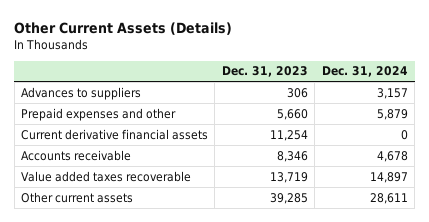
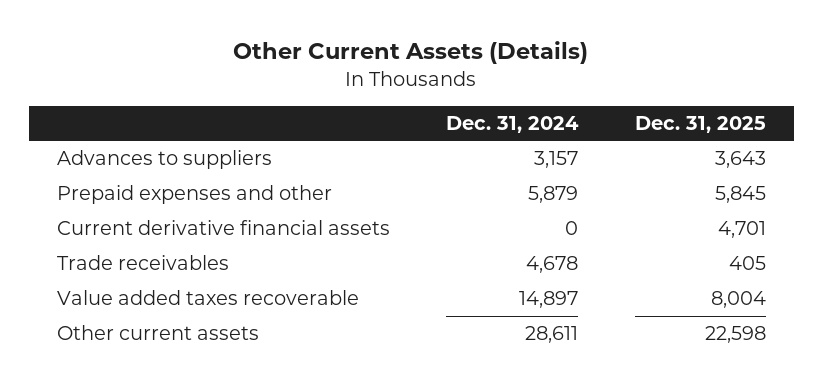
[221,66,308,78] Dec. 31, 2023 -> none
none -> [634,115,766,133] Dec. 31, 2025
[21,149,132,161] Accounts receivable -> [57,255,230,271] Trade receivables

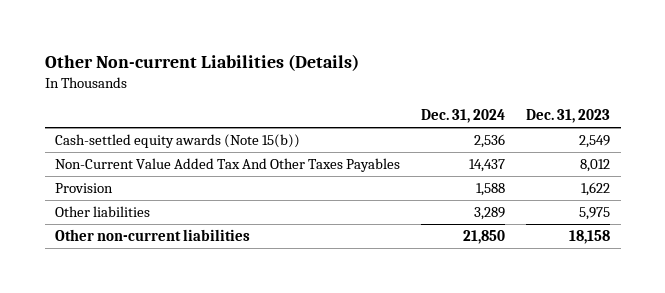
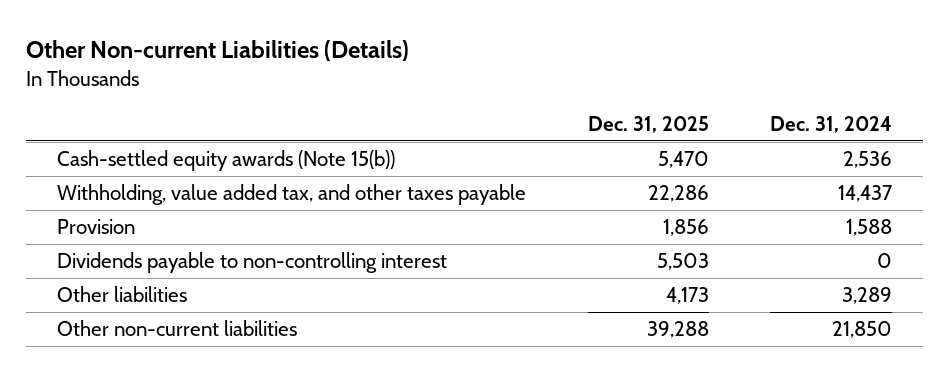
[526,109,611,124] Dec. 31, 2023 -> none
none -> [587,115,709,133] Dec. 31, 2025
[55,157,401,172] Non-Current Value Added Tax And Other Taxes Payables -> [56,184,526,206] Withholding, value added tax, and other taxes payable
none -> [56,252,447,274] Dividends payable to non-controlling interest

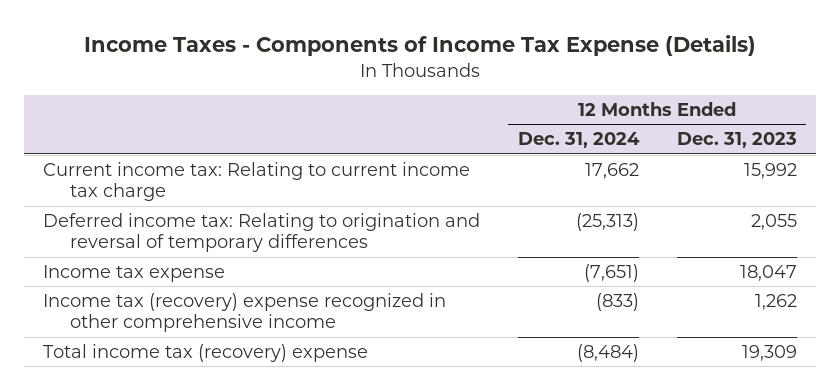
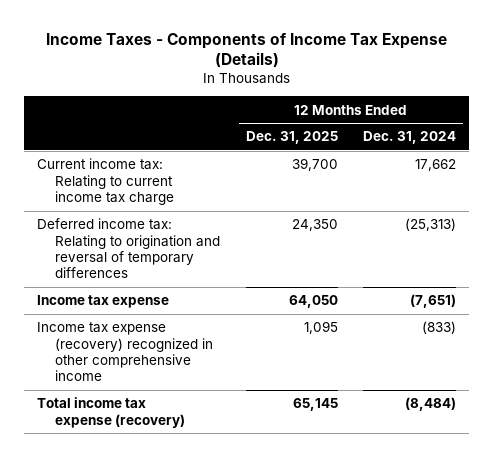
[676,132,797,149] Dec. 31, 2023 -> none
none -> [245,131,338,145] Dec. 31, 2025
[43,292,447,333] Income tax (recovery) expense recognized in other comprehensive income -> [36,322,214,382] Income tax expense (recovery) recognized in other comprehensive income
[43,343,369,362] Total income tax (recovery) expense -> [36,397,186,428] Total income tax expense (recovery)

